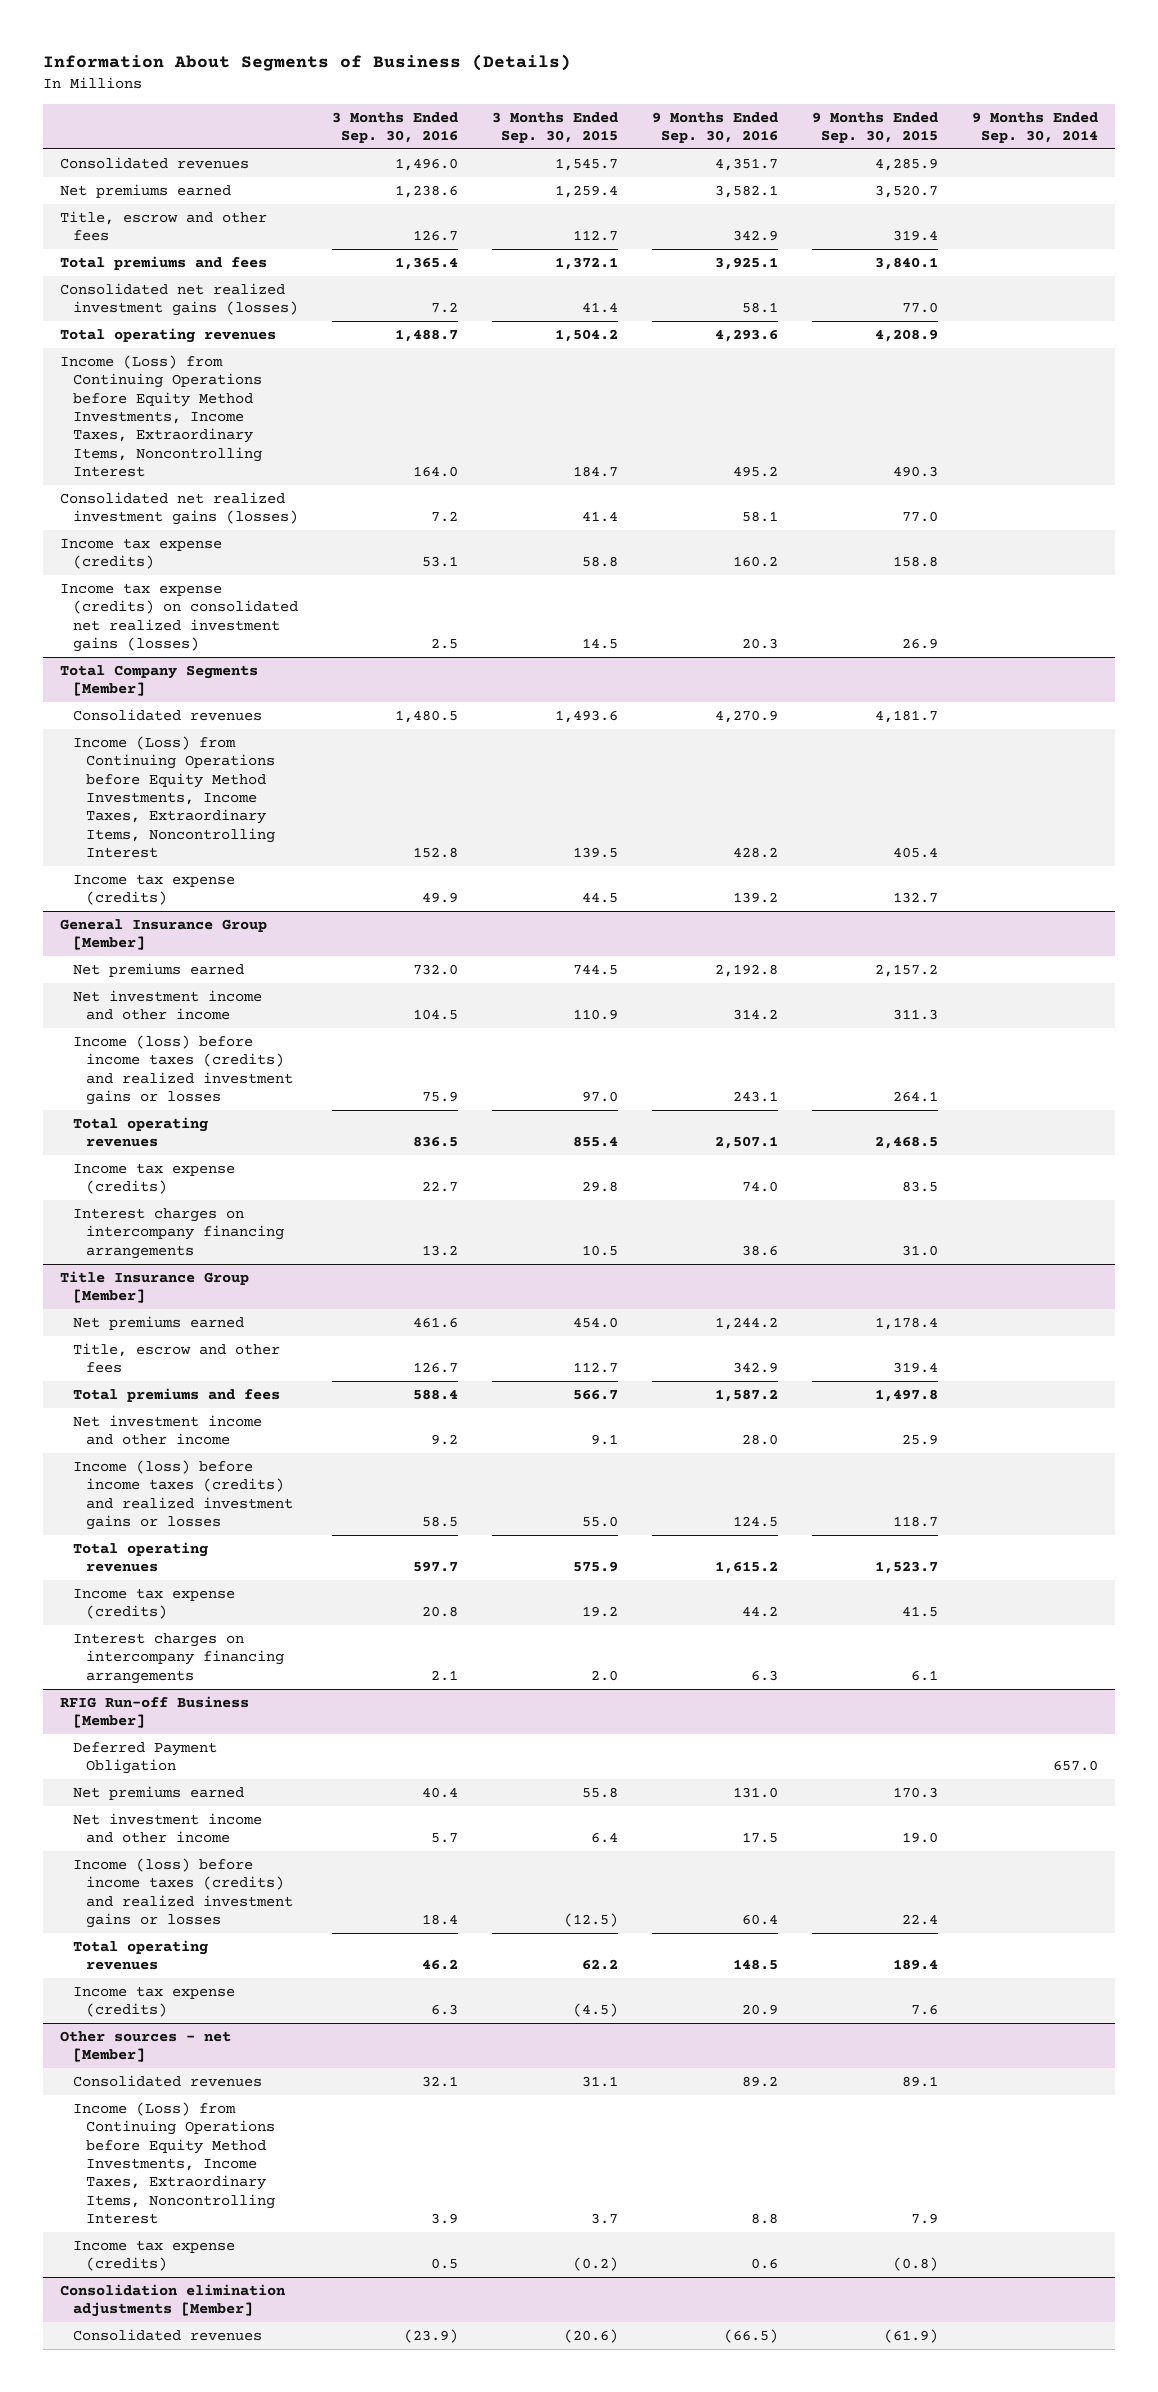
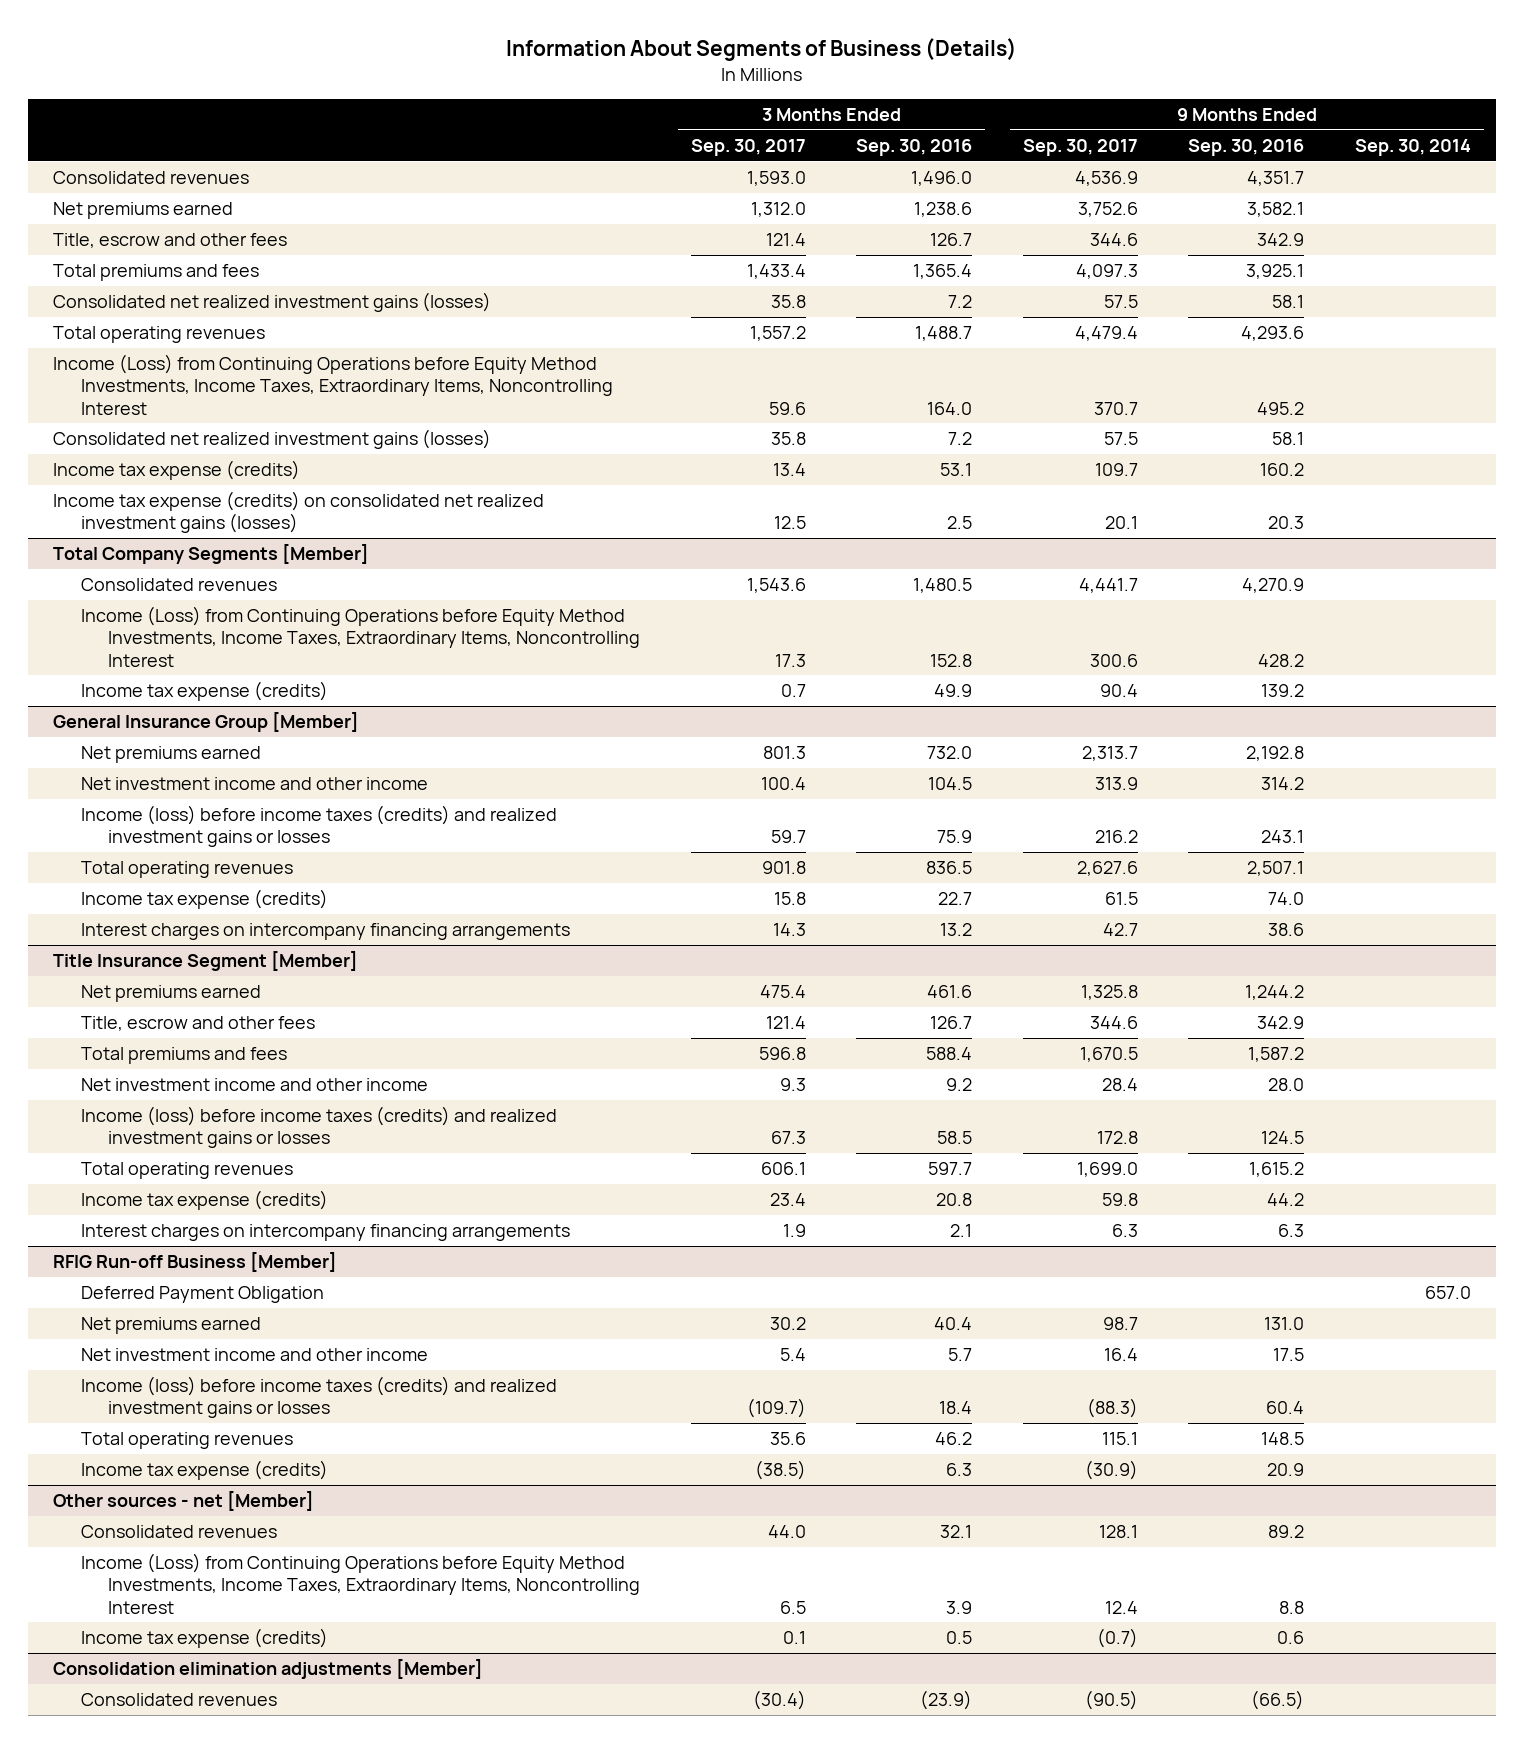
[492,111,619,143] 3 Months Ended Sep. 30, 2015 -> none
[812,111,939,143] 9 Months Ended Sep. 30, 2015 -> none
none -> [690,139,806,157] Sep. 30, 2017
none -> [1022,139,1138,157] Sep. 30, 2017
[59,1270,249,1304] Title Insurance Group [Member] -> [53,951,359,972] Title Insurance Segment [Member]

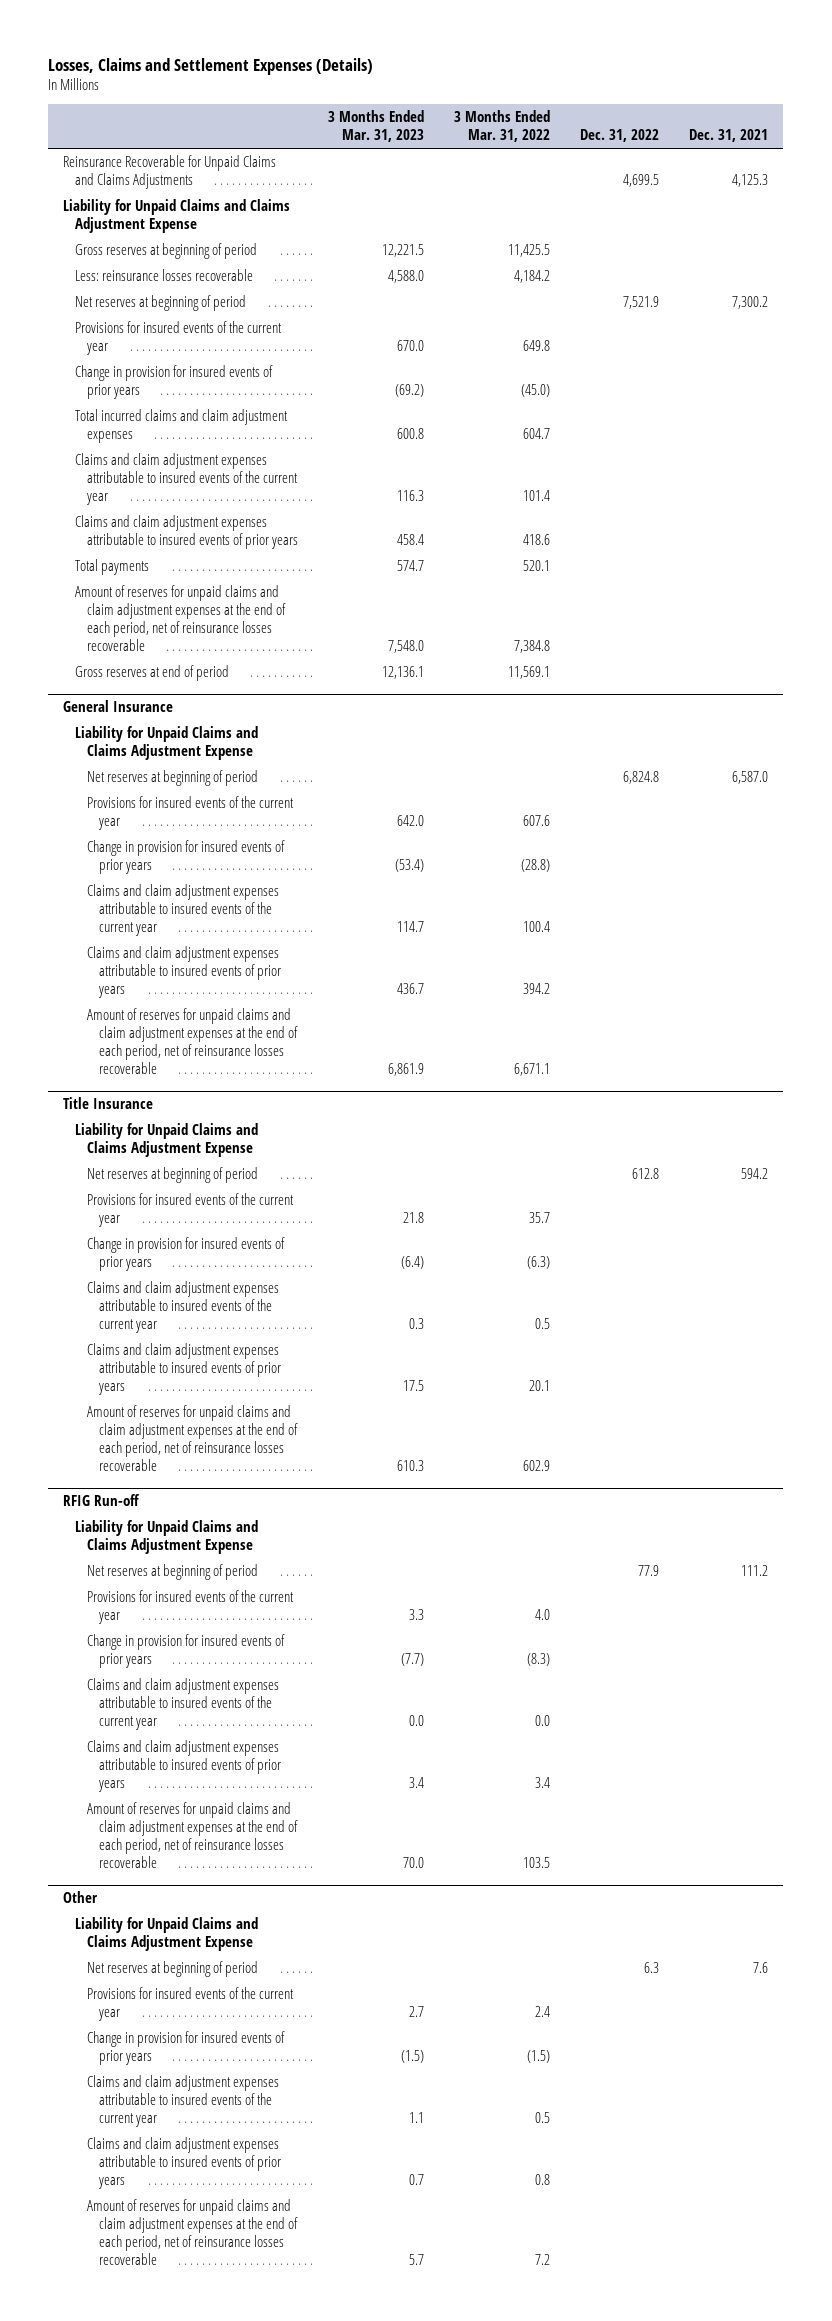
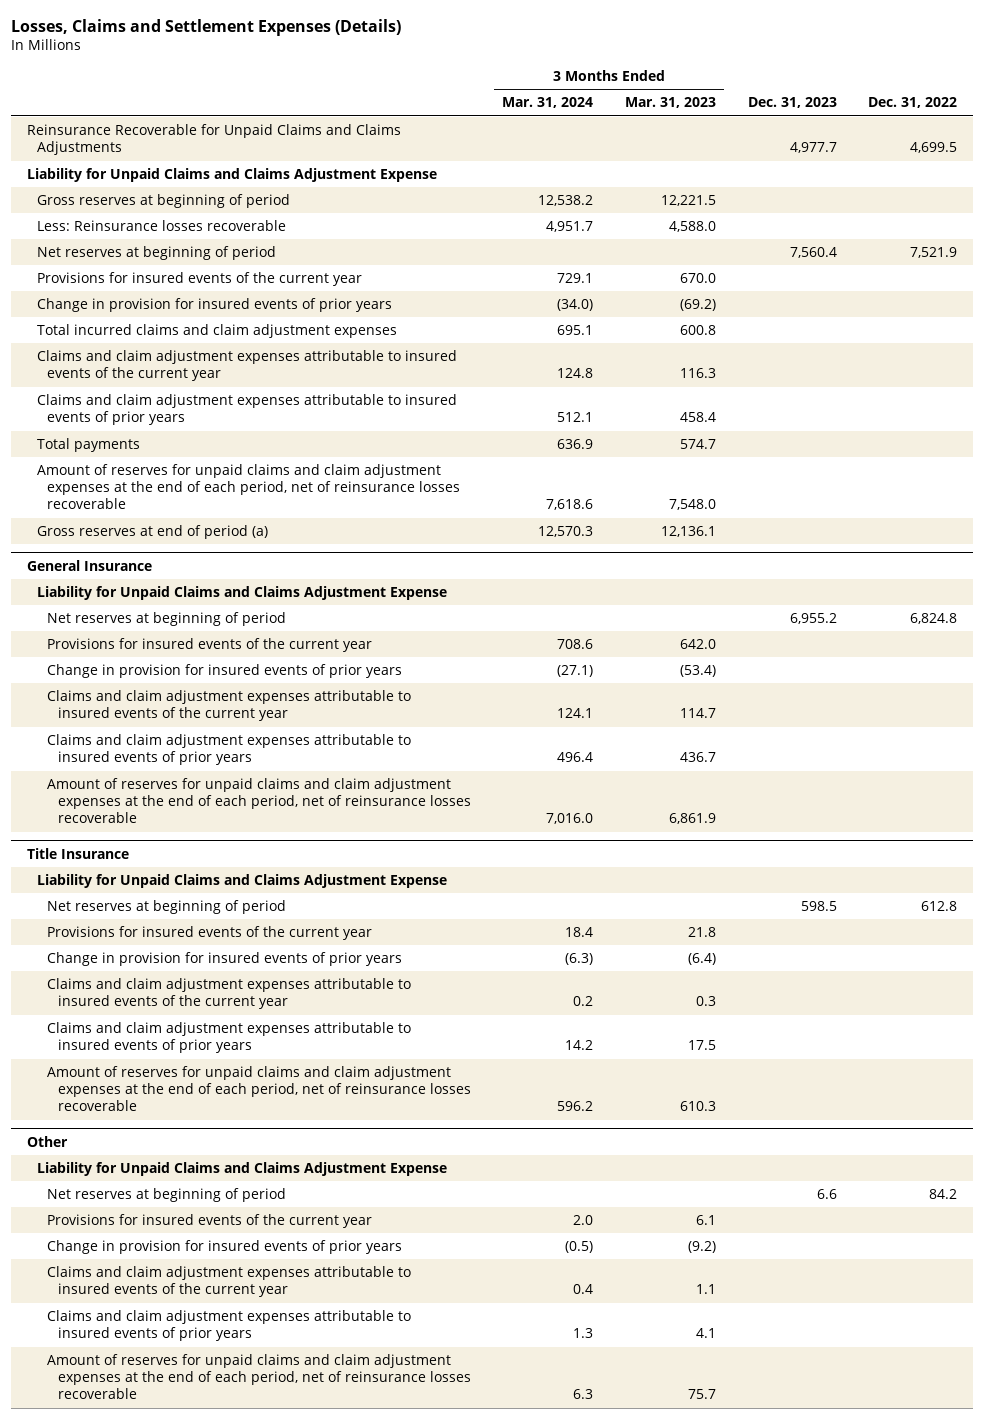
[454,110,551,143] 3 Months Ended Mar. 31, 2022 -> none
[689,129,769,143] Dec. 31, 2021 -> none
none -> [502,97,594,109] Mar. 31, 2024
none -> [747,97,837,109] Dec. 31, 2023
[75,269,254,282] Less: reinsurance losses recoverable -> [37,219,287,231] Less: Reinsurance losses recoverable
[75,665,230,682] Gross reserves at end of period -> [37,524,269,539] Gross reserves at end of period (a)
[63,1494,141,1507] RFIG Run-off -> none
[75,1520,259,1555] Liability for Unpaid Claims and Claims Adjustment Expense -> none
[86,1564,258,1581] Net reserves at beginning of period -> none
[86,1590,294,1625] Provisions for insured events of the current year -> none
[86,1634,285,1669] Change in provision for insured events of prior years -> none
[86,1678,279,1731] Claims and claim adjustment expenses attributable to insured events of the current year -> none
[86,1740,281,1793] Claims and claim adjustment expenses attributable to insured events of prior years -> none
[86,1802,298,1869] Amount of reserves for unpaid claims and claim adjustment expenses at the end of each period, net of reinsurance losses recoverable -> none
[644,1962,660,1974] 6.3 -> [929,1188,958,1199] 84.2
[408,2006,424,2018] 2.7 -> [696,1214,717,1225] 6.1
[400,2050,424,2064] (1.5) -> [688,1240,717,1253] (9.2)
[408,2174,424,2186] 0.7 -> [696,1328,717,1339] 4.1
[408,2254,424,2266] 5.7 -> [688,1389,717,1400] 75.7

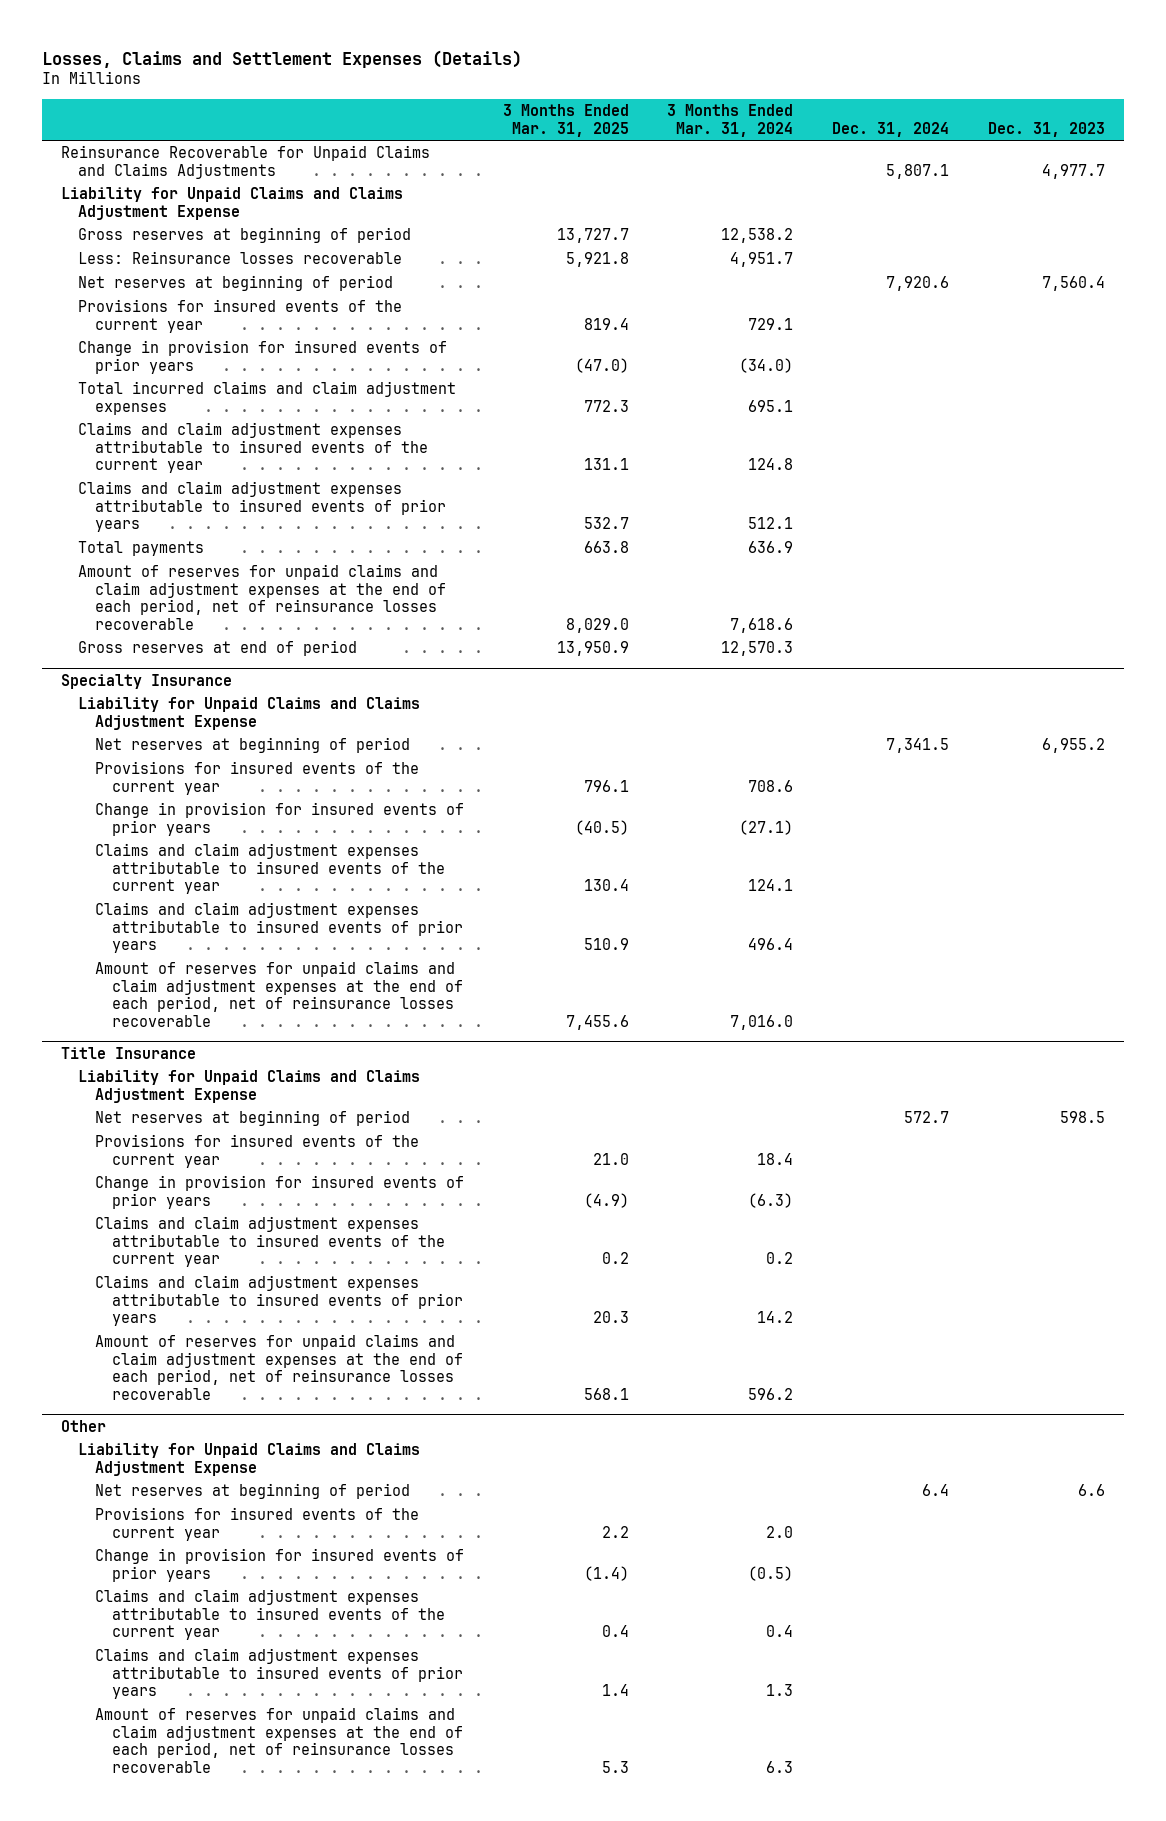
[625,97,717,109] Mar. 31, 2023 -> none
[868,97,958,109] Dec. 31, 2022 -> none
none -> [502,104,629,137] 3 Months Ended Mar. 31, 2025
none -> [832,121,950,137] Dec. 31, 2024
[26,559,152,571] General Insurance -> none
[37,524,269,539] Gross reserves at end of period (a) -> [78,640,358,657] Gross reserves at end of period
none -> [61,673,233,689] Specialty Insurance

